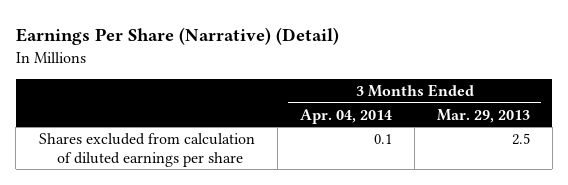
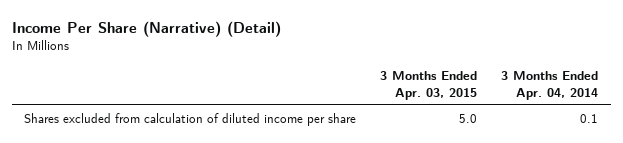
[15,27,339,46] Earnings Per Share (Narrative) (Detail) -> [12,20,282,37] Income Per Share (Narrative) (Detail)
[436,108,530,123] Mar. 29, 2013 -> none
none -> [380,70,478,100] 3 Months Ended Apr. 03, 2015
[38,133,255,167] Shares excluded from calculation of diluted earnings per share -> [24,112,357,126] Shares excluded from calculation of diluted income per share

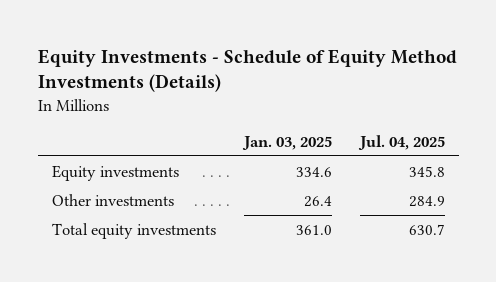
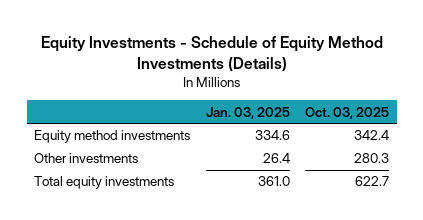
[357,134,445,150] Jul. 04, 2025 -> none
none -> [305,106,390,119] Oct. 03, 2025
[51,164,179,181] Equity investments -> [34,130,191,144] Equity method investments

